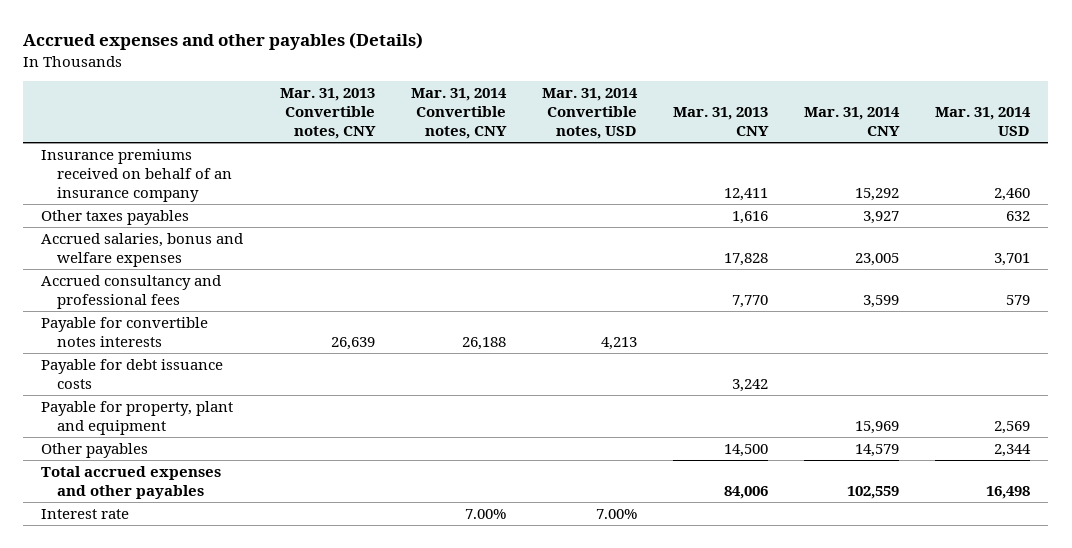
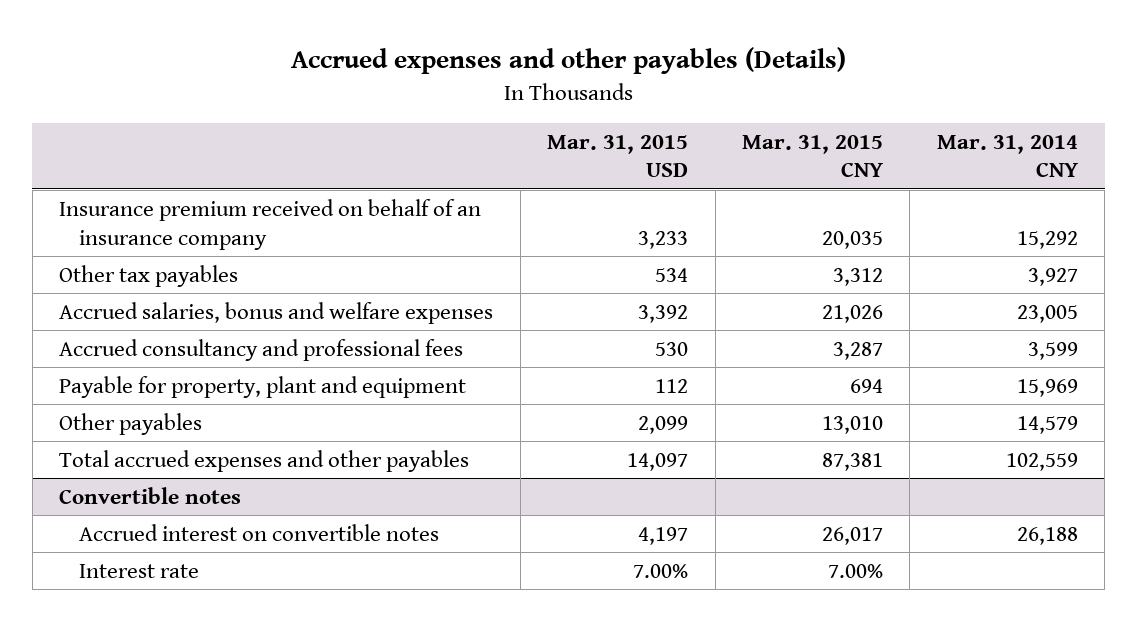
[279,88,376,140] Mar. 31, 2013 Convertible notes, CNY -> none
[410,88,507,140] Mar. 31, 2014 Convertible notes, CNY -> none
[541,88,638,140] Mar. 31, 2014 Convertible notes, USD -> none
[673,107,770,137] Mar. 31, 2013 CNY -> none
[935,107,1032,137] Mar. 31, 2014 USD -> none
none -> [547,134,689,178] Mar. 31, 2015 USD
none -> [742,134,884,178] Mar. 31, 2015 CNY
[41,148,232,202] Insurance premiums received on behalf of an insurance company -> [59,198,482,250] Insurance premium received on behalf of an insurance company
[41,209,190,225] Other taxes payables -> [59,264,239,287] Other tax payables
[41,316,209,347] Payable for convertible notes interests -> none
[41,358,224,389] Payable for debt issuance costs -> none
none -> [59,486,242,504] Convertible notes
none -> [79,523,440,541] Accrued interest on convertible notes

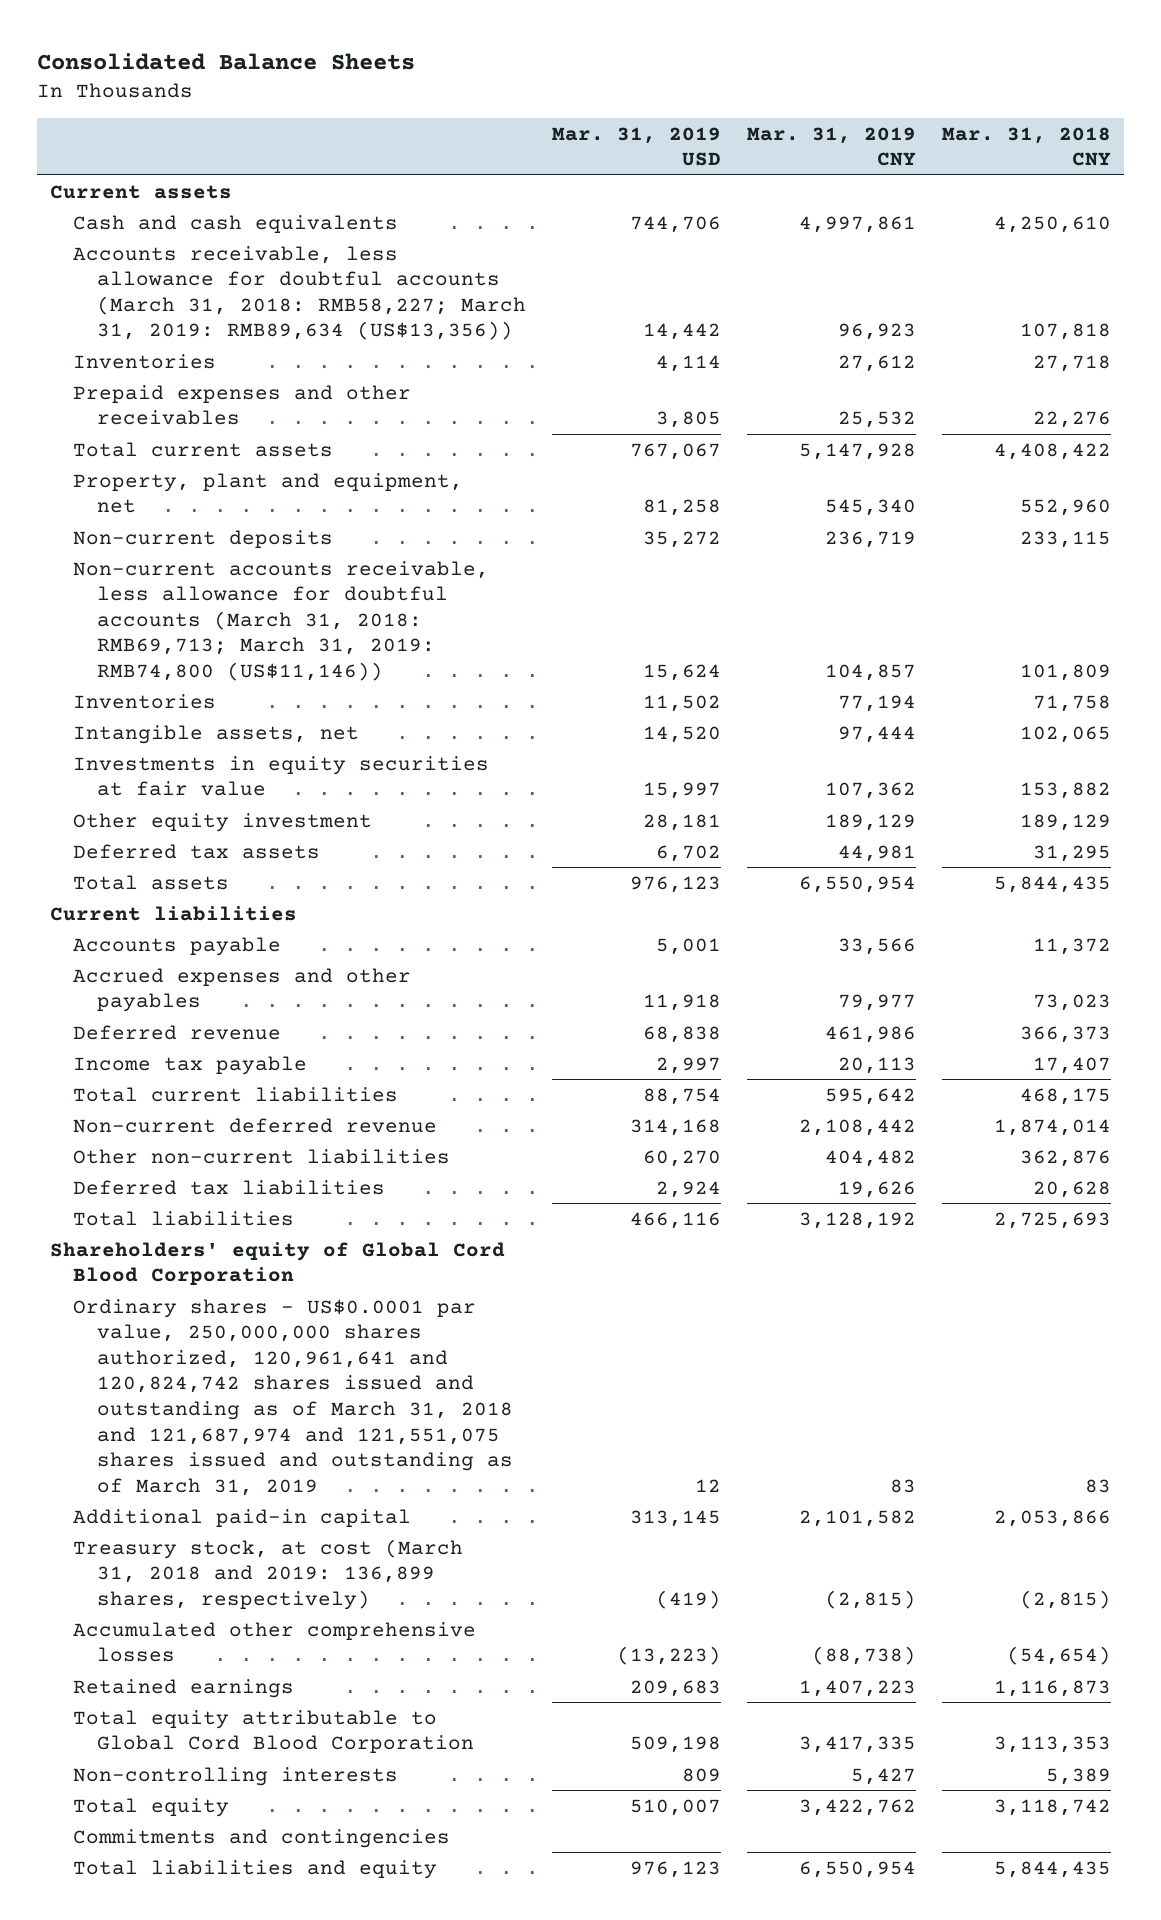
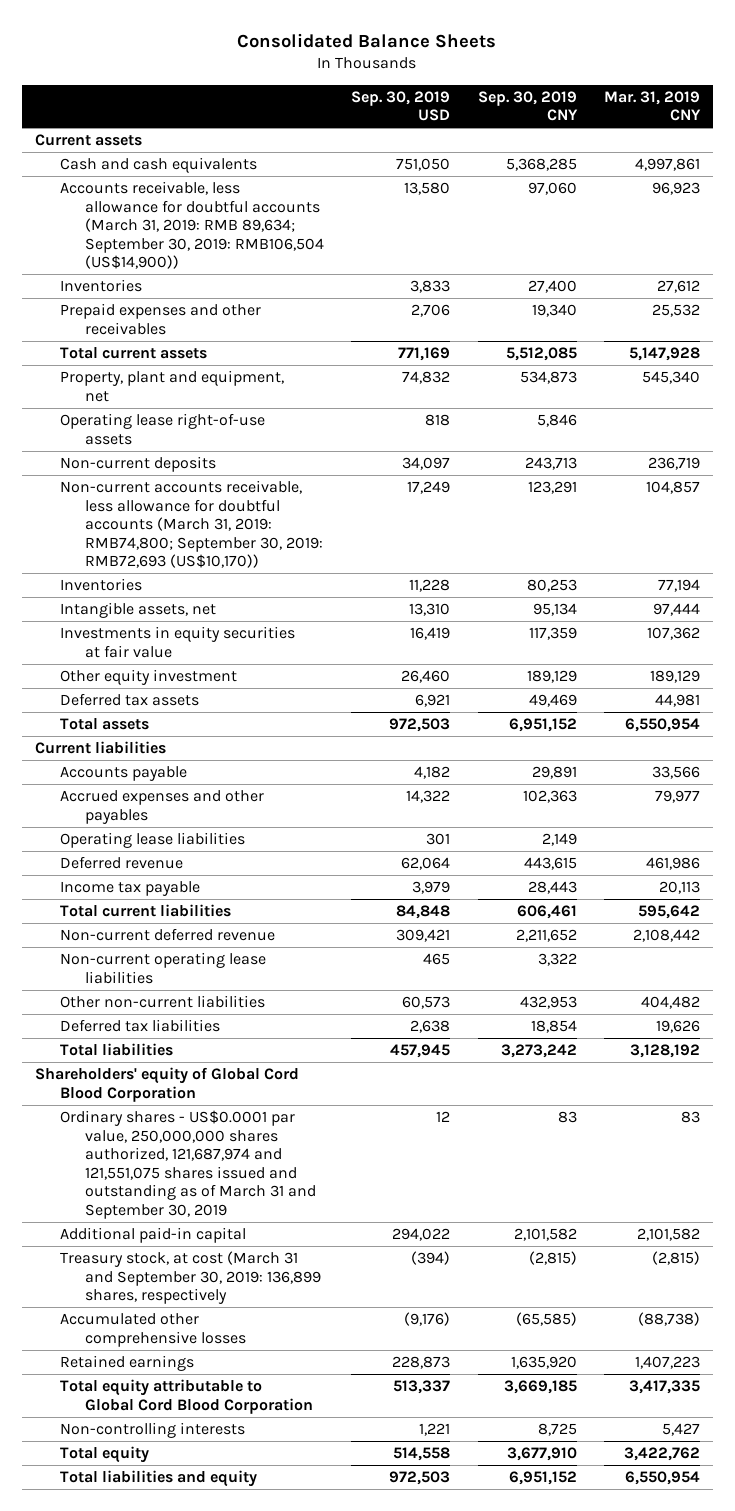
[552,126,722,167] Mar. 31, 2019 USD -> none
[942,126,1112,167] Mar. 31, 2018 CNY -> none
none -> [351,90,451,122] Sep. 30, 2019 USD
none -> [477,90,578,122] Sep. 30, 2019 CNY
[73,245,527,341] Accounts receivable, less allowance for doubtful accounts (March 31, 2018: RMB58,227; March 31, 2019: RMB89,634 (US$13,356)) -> [60,181,325,270] Accounts receivable, less allowance for doubtful accounts (March 31, 2019: RMB 89,634; September 30, 2019: RMB106,504 (US$14,900))
none -> [60,413,266,445] Operating lease right-of-use assets
[73,560,490,682] Non-current accounts receivable, less allowance for doubtful accounts (March 31, 2018: RMB69,713; March 31, 2019: RMB74,800 (US$11,146)) -> [60,480,324,569] Non-current accounts receivable, less allowance for doubtful accounts (March 31, 2019: RMB74,800; September 30, 2019: RMB72,693 (US$10,170))
none -> [60,832,246,849] Operating lease liabilities
none -> [60,952,267,984] Non-current operating lease liabilities
[73,1298,514,1496] Ordinary shares - US$0.0001 par value, 250,000,000 shares authorized, 120,961,641 and 120,824,742 shares issued and outstanding as of March 31, 2018 and 121,687,974 and 121,551,075 shares issued and outstanding as of March 31, 2019 -> [60,1110,317,1219] Ordinary shares - US$0.0001 par value, 250,000,000 shares authorized, 121,687,974 and 121,551,075 shares issued and outstanding as of March 31 and September 30, 2019
[73,1538,464,1610] Treasury stock, at cost (March 31, 2018 and 2019: 136,899 shares, respectively) -> [60,1251,322,1305] Treasury stock, at cost (March 31 and September 30, 2019: 136,899 shares, respectively
[73,1828,451,1848] Commitments and contingencies -> none

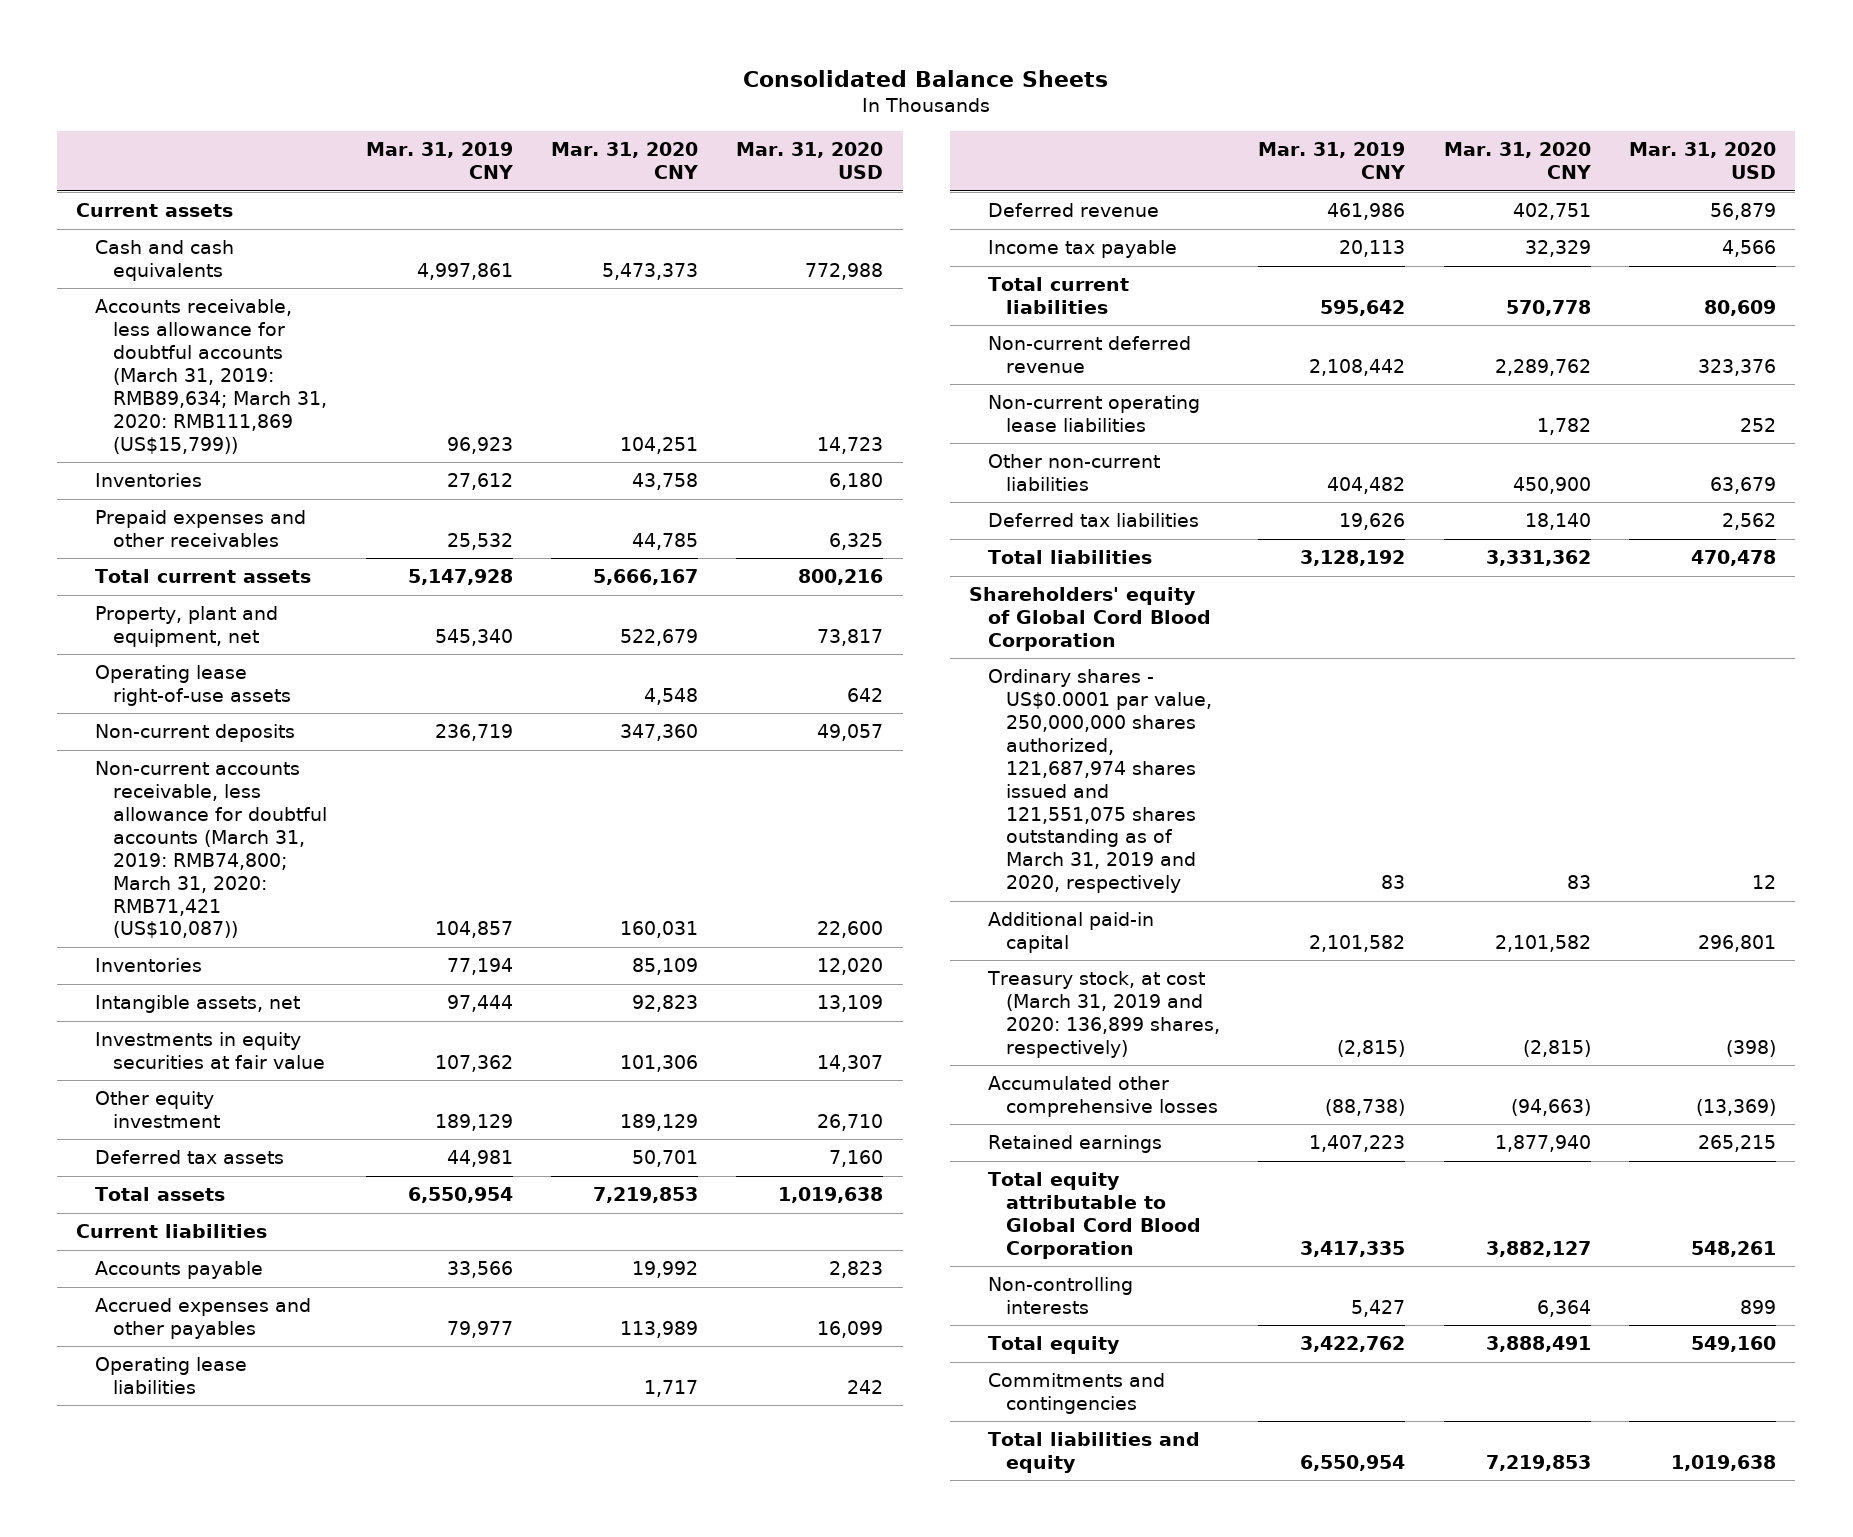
[351,90,451,122] Sep. 30, 2019 USD -> none
[477,90,578,122] Sep. 30, 2019 CNY -> none
none -> [551,142,699,180] Mar. 31, 2020 CNY
none -> [736,142,884,180] Mar. 31, 2020 USD
[60,181,325,270] Accounts receivable, less allowance for doubtful accounts (March 31, 2019: RMB 89,634; September 30, 2019: RMB106,504 (US$14,900)) -> [94,299,328,454] Accounts receivable, less allowance for doubtful accounts (March 31, 2019: RMB89,634; March 31, 2020: RMB111,869 (US$15,799))
[60,480,324,569] Non-current accounts receivable, less allowance for doubtful accounts (March 31, 2019: RMB74,800; September 30, 2019: RMB72,693 (US$10,170)) -> [94,761,328,939] Non-current accounts receivable, less allowance for doubtful accounts (March 31, 2019: RMB74,800; March 31, 2020: RMB71,421 (US$10,087))
[60,1110,317,1219] Ordinary shares - US$0.0001 par value, 250,000,000 shares authorized, 121,687,974 and 121,551,075 shares issued and outstanding as of March 31 and September 30, 2019 -> [987,669,1213,894] Ordinary shares - US$0.0001 par value, 250,000,000 shares authorized, 121,687,974 shares issued and 121,551,075 shares outstanding as of March 31, 2019 and 2020, respectively
[60,1251,322,1305] Treasury stock, at cost (March 31 and September 30, 2019: 136,899 shares, respectively -> [986,971,1221,1058] Treasury stock, at cost (March 31, 2019 and 2020: 136,899 shares, respectively)
none -> [987,1373,1165,1415] Commitments and contingencies

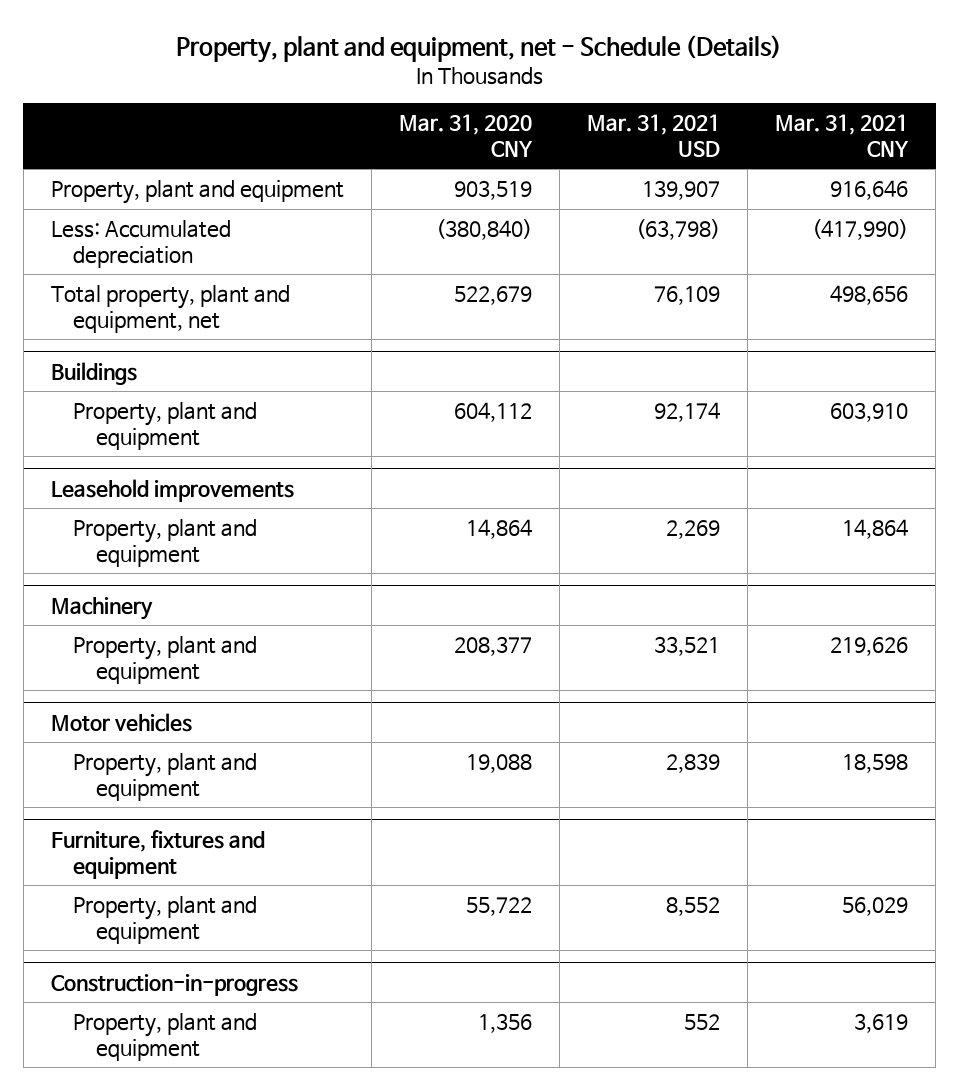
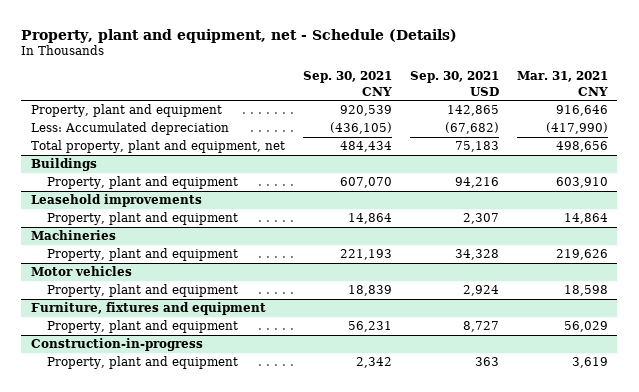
[398,114,533,157] Mar. 31, 2020 CNY -> none
[586,114,720,157] Mar. 31, 2021 USD -> none
none -> [302,71,392,96] Sep. 30, 2021 CNY
none -> [409,71,499,96] Sep. 30, 2021 USD
[50,597,153,621] Machinery -> [30,230,116,241] Machineries

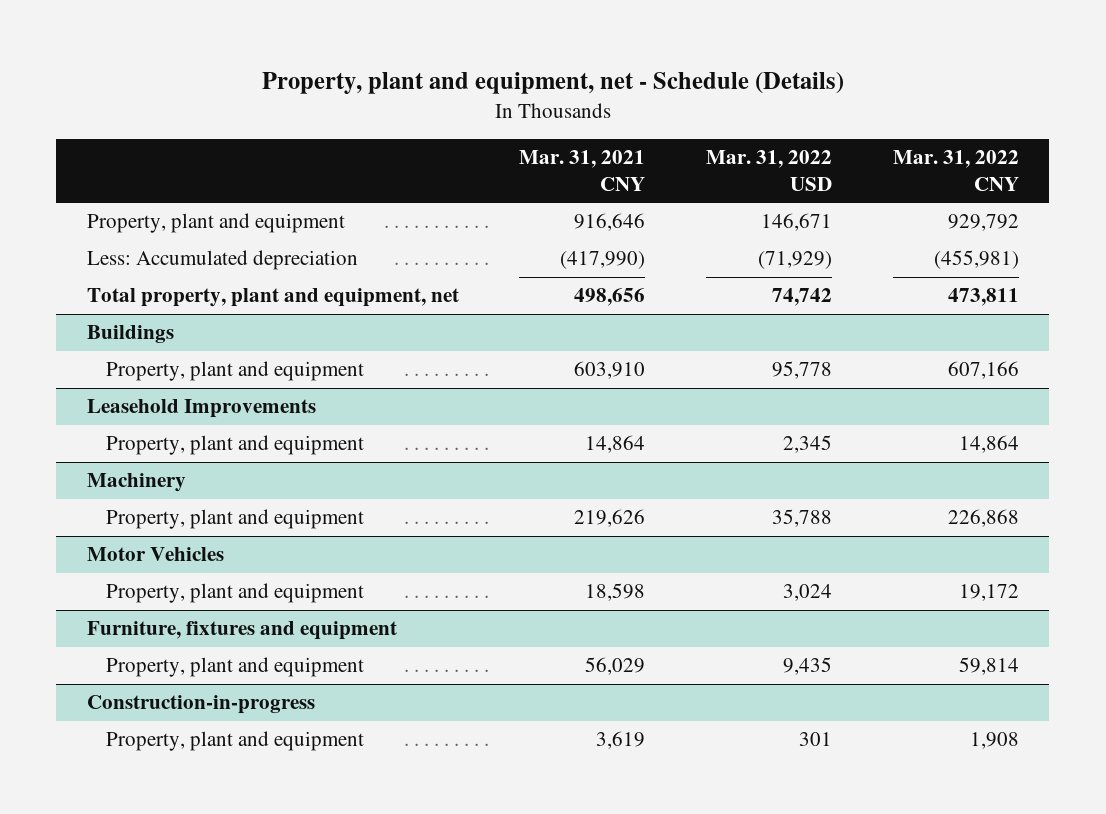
[302,71,392,96] Sep. 30, 2021 CNY -> none
[409,71,499,96] Sep. 30, 2021 USD -> none
none -> [706,149,833,191] Mar. 31, 2022 USD
none -> [893,149,1020,191] Mar. 31, 2022 CNY
[30,194,202,208] Leasehold improvements -> [86,399,316,419] Leasehold Improvements
[30,230,116,241] Machineries -> [86,473,186,493] Machinery
[30,266,132,277] Motor vehicles -> [86,547,224,562] Motor Vehicles

